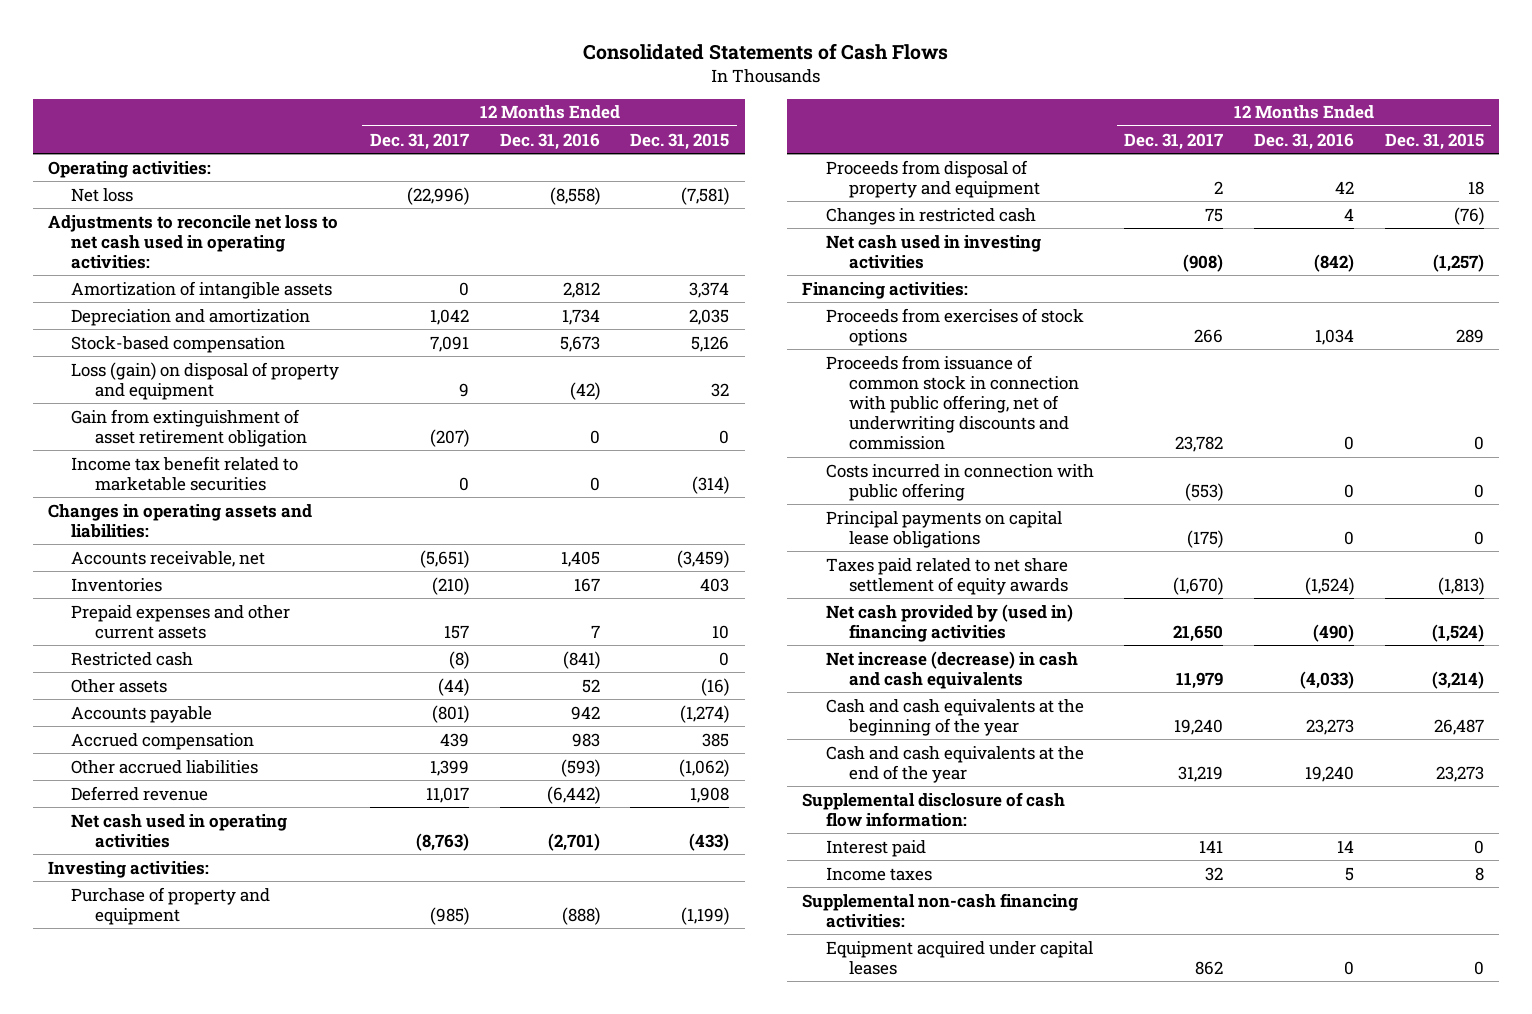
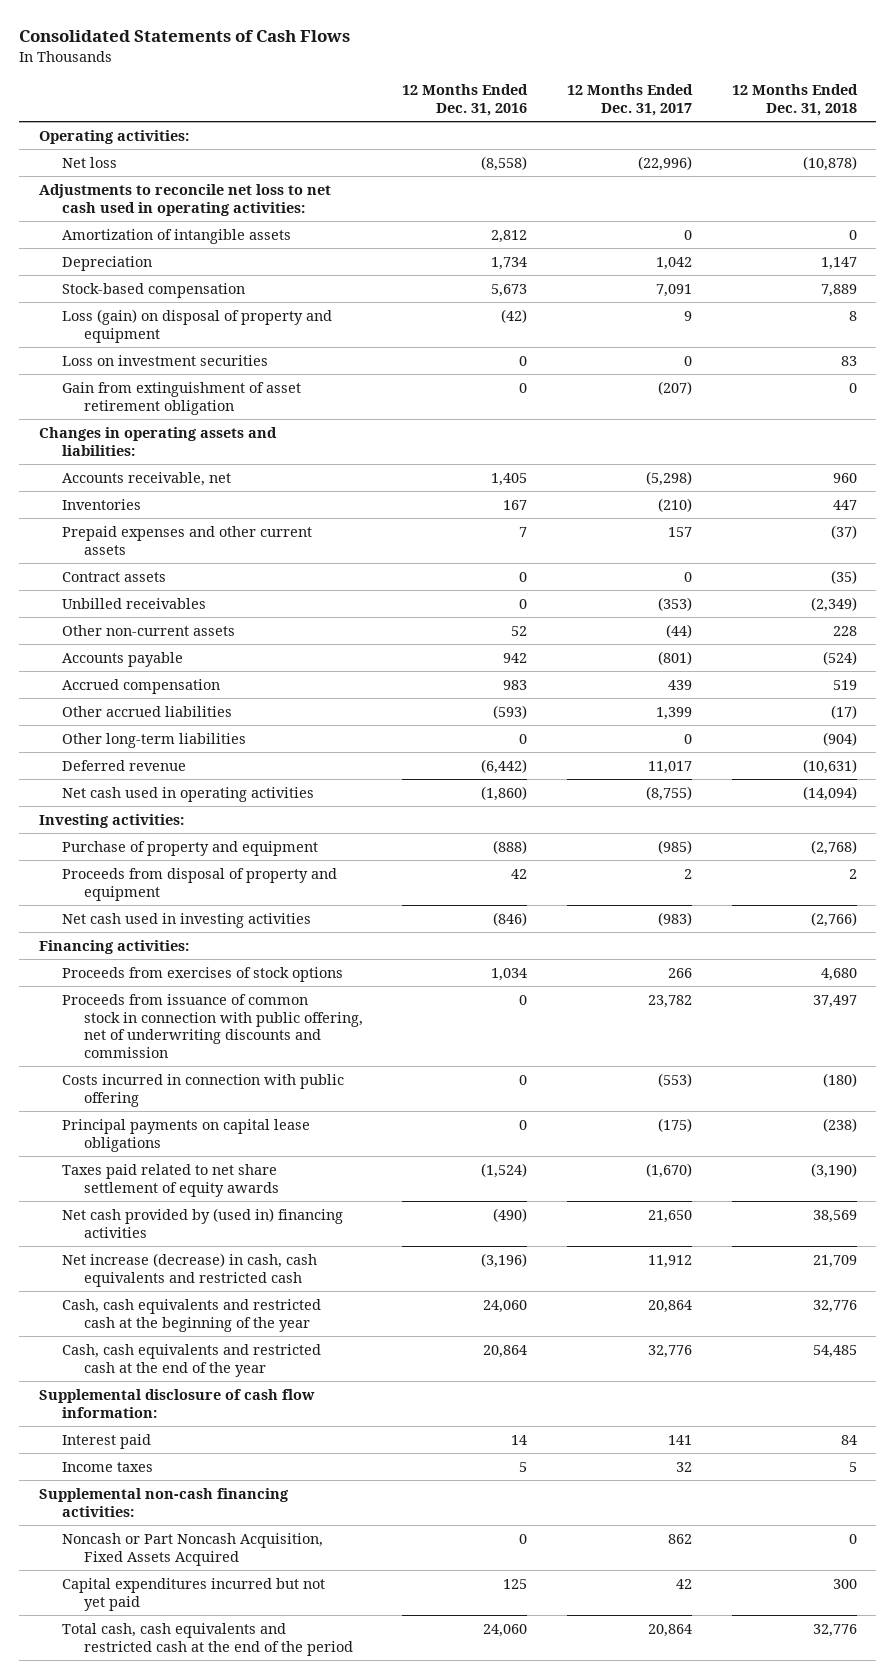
[630,132,730,150] Dec. 31, 2015 -> none
none -> [731,84,858,117] 12 Months Ended Dec. 31, 2018
[71,308,311,326] Depreciation and amortization -> [61,255,152,271] Depreciation
none -> [61,354,268,366] Loss on investment securities
[71,455,299,491] Income tax benefit related to marketable securities -> none
[420,549,470,568] (5,651) -> [646,470,693,486] (5,298)
[71,651,194,666] Restricted cash -> none
none -> [61,571,166,582] Contract assets
none -> [61,597,206,609] Unbilled receivables
[71,678,168,693] Other assets -> [61,624,235,636] Other non-current assets
none -> [61,732,246,748] Other long-term liabilities
[416,832,470,851] (8,763) -> [646,785,693,801] (8,755)
[547,832,600,851] (2,701) -> [481,785,528,801] (1,860)
[825,207,1036,225] Changes in restricted cash -> none
[1183,253,1224,272] (908) -> [658,911,693,926] (983)
[1313,253,1354,272] (842) -> [493,911,528,926] (846)
[825,650,1078,689] Net increase (decrease) in cash and cash equivalents -> [61,1252,317,1287] Net increase (decrease) in cash, cash equivalents and restricted cash
[1176,671,1224,689] 11,979 -> [648,1254,693,1268] 11,912
[1299,670,1354,689] (4,033) -> [481,1252,528,1268] (3,196)
[825,698,1084,736] Cash and cash equivalents at the beginning of the year -> [61,1298,321,1332] Cash, cash equivalents and restricted cash at the beginning of the year
[1174,718,1224,735] 19,240 -> [648,1299,693,1313] 20,864
[1305,718,1354,735] 23,273 -> [483,1299,528,1313] 24,060
[825,745,1084,783] Cash and cash equivalents at the end of the year -> [61,1343,321,1377] Cash, cash equivalents and restricted cash at the end of the year
[1178,765,1224,782] 31,219 -> [648,1344,693,1358] 32,776
[1304,765,1354,782] 19,240 -> [483,1344,528,1358] 20,864
[825,940,1093,975] Equipment acquired under capital leases -> [61,1532,323,1566] Noncash or Part Noncash Acquisition, Fixed Assets Acquired
none -> [61,1577,325,1611] Capital expenditures incurred but not yet paid
none -> [61,1622,353,1656] Total cash, cash equivalents and restricted cash at the end of the period

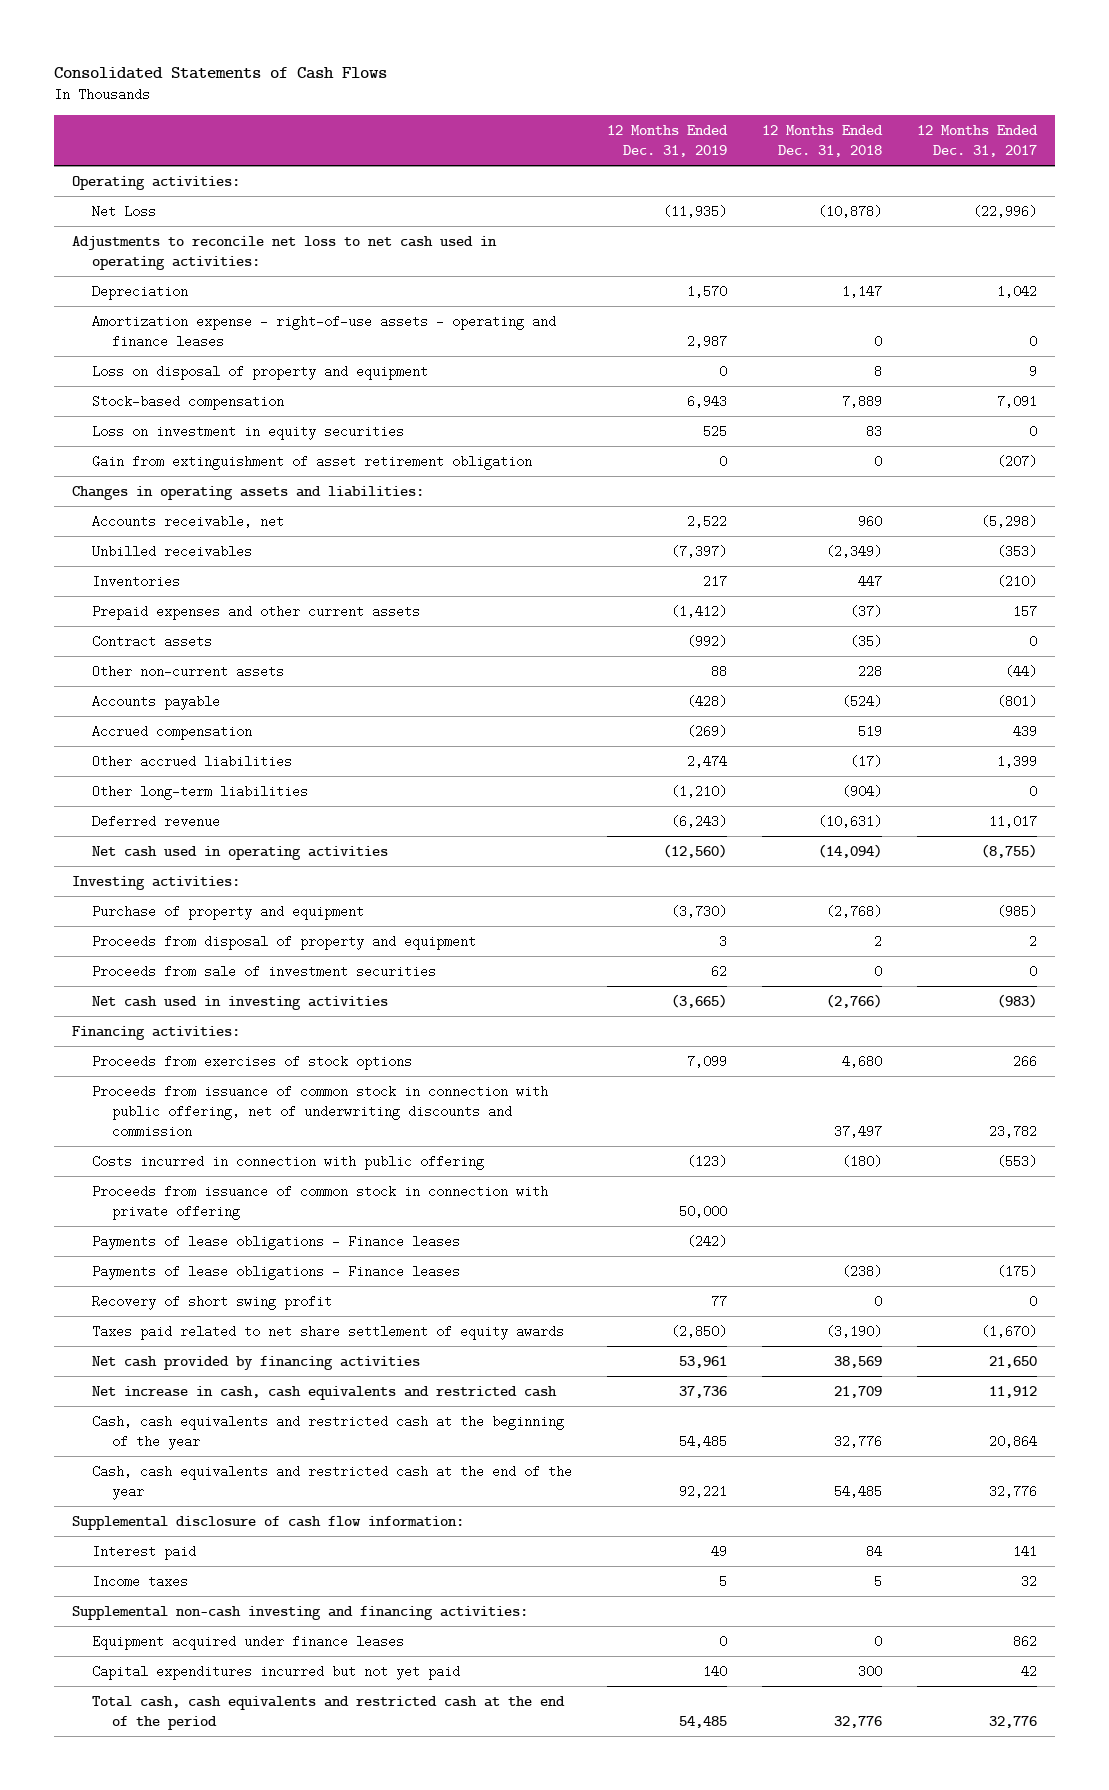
[402,84,529,117] 12 Months Ended Dec. 31, 2016 -> none
none -> [607,124,729,157] 12 Months Ended Dec. 31, 2019
[61,156,117,168] Net loss -> [91,204,156,218] Net Loss
[61,228,291,244] Amortization of intangible assets -> none
none -> [91,314,556,348] Amortization expense - right-of-use assets - operating and finance leases
none -> [91,364,428,380] Loss on disposal of property and equipment
[61,308,332,343] Loss (gain) on disposal of property and equipment -> none
[61,354,268,366] Loss on investment securities -> [91,424,404,440] Loss on investment in equity securities
[61,597,206,609] Unbilled receivables -> [91,544,252,558] Unbilled receivables
none -> [91,964,436,978] Proceeds from sale of investment securities
none -> [91,1184,548,1220] Proceeds from issuance of common stock in connection with private offering
none -> [91,1234,460,1250] Payments of lease obligations - Finance leases
[61,1118,310,1152] Principal payments on capital lease obligations -> [91,1264,460,1280] Payments of lease obligations - Finance leases
none -> [91,1294,332,1310] Recovery of short swing profit
[61,1207,343,1238] Net cash provided by (used in) financing activities -> [91,1355,420,1370] Net cash provided by financing activities
[61,1252,317,1287] Net increase (decrease) in cash, cash equivalents and restricted cash -> [91,1385,557,1400] Net increase in cash, cash equivalents and restricted cash
[39,1487,290,1517] Supplemental non-cash financing activities: -> [71,1605,528,1620] Supplemental non-cash investing and financing activities:
[61,1532,323,1566] Noncash or Part Noncash Acquisition, Fixed Assets Acquired -> [91,1634,404,1650] Equipment acquired under finance leases
[648,1623,693,1637] 20,864 -> [989,1715,1038,1728] 32,776

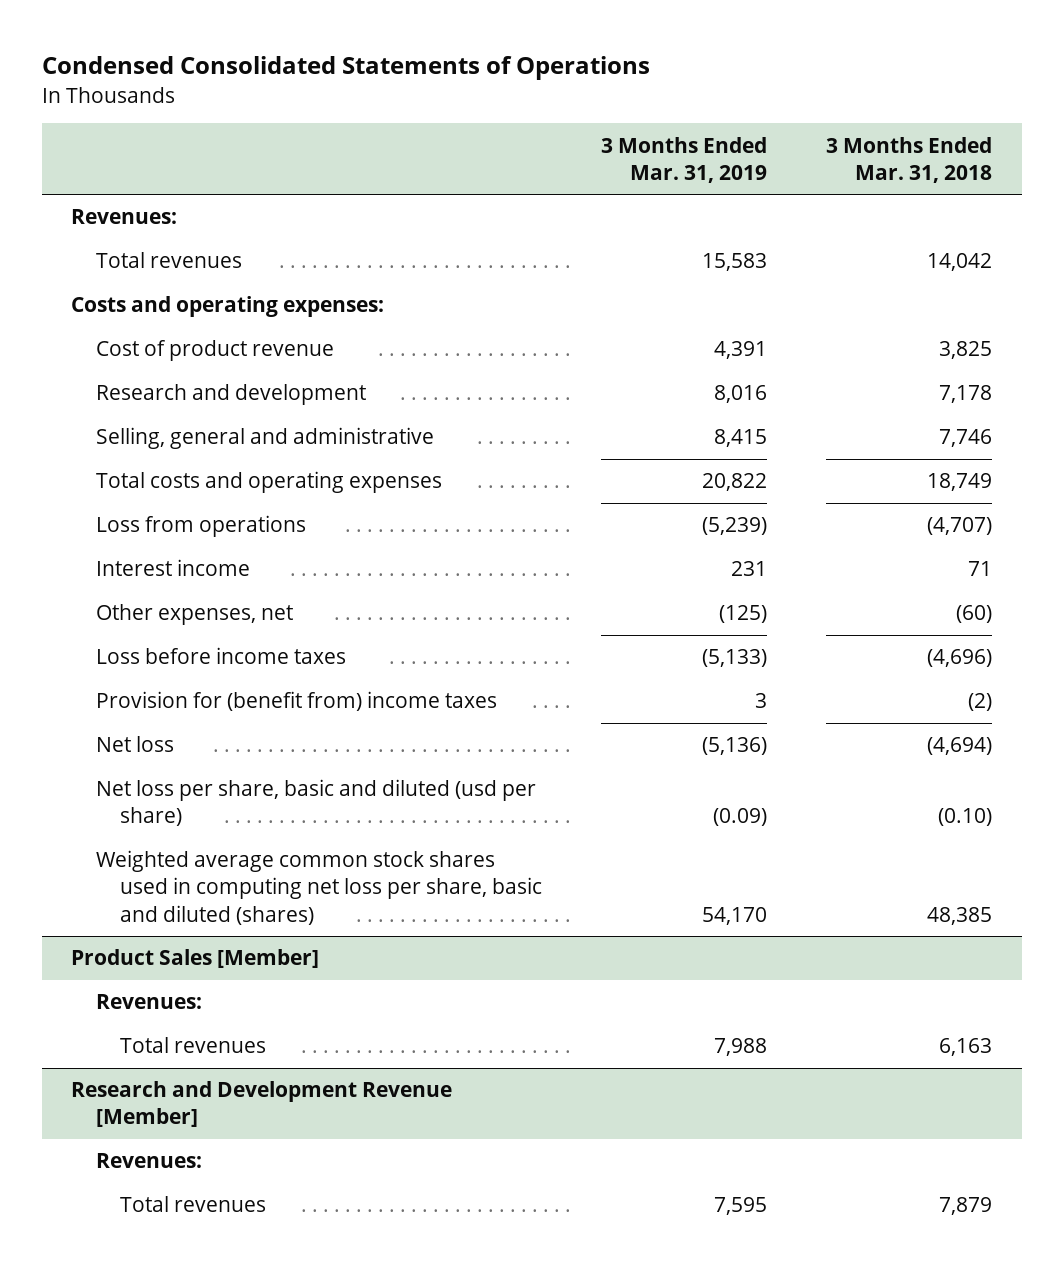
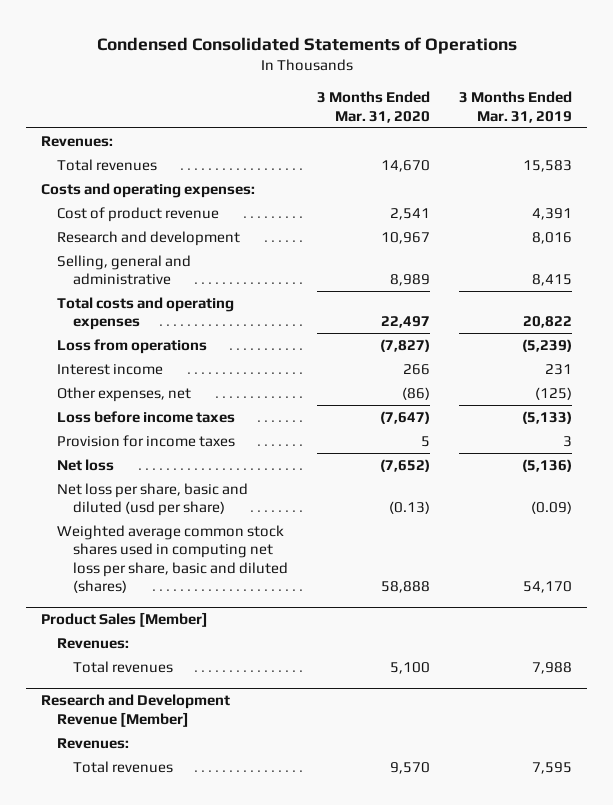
[826,136,993,183] 3 Months Ended Mar. 31, 2018 -> none
none -> [317,91,431,123] 3 Months Ended Mar. 31, 2020
[95,691,497,712] Provision for (benefit from) income taxes -> [57,434,236,447] Provision for income taxes

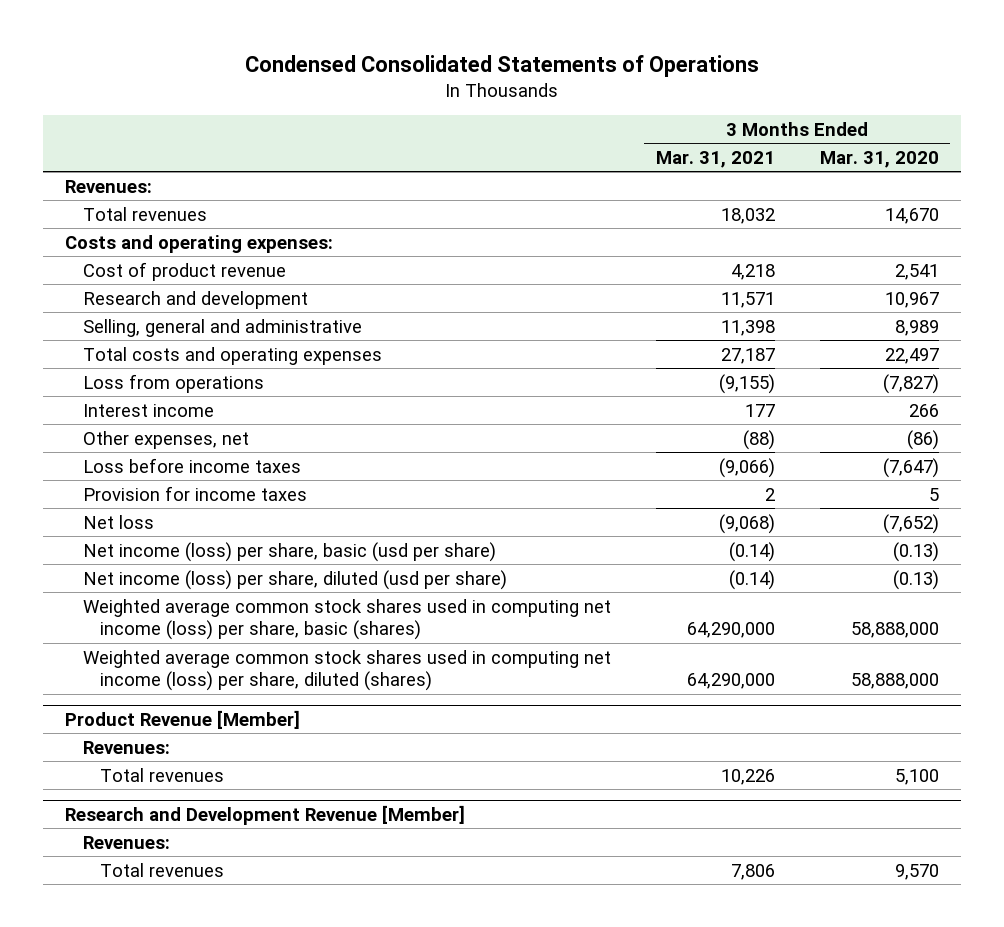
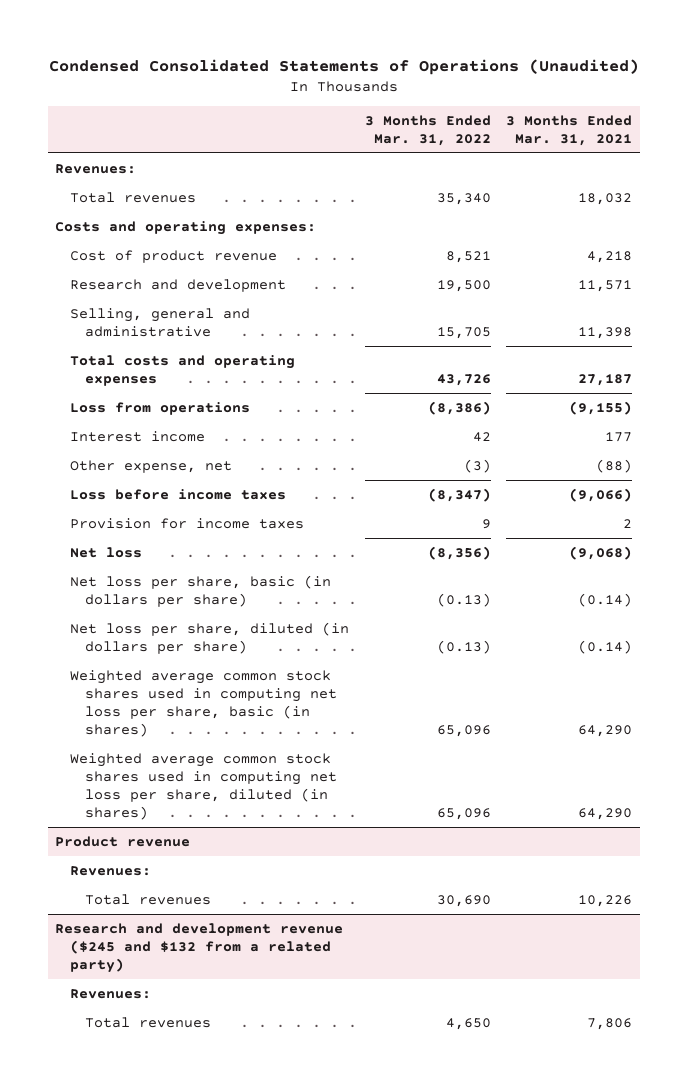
[245,54,760,77] Condensed Consolidated Statements of Operations -> [48,58,639,75] Condensed Consolidated Statements of Operations (Unaudited)
[819,150,939,168] Mar. 31, 2020 -> none
none -> [364,114,491,146] 3 Months Ended Mar. 31, 2022
[82,430,249,449] Other expenses, net -> [70,460,233,474] Other expense, net
[82,541,496,562] Net income (loss) per share, basic (usd per share) -> [70,575,332,607] Net loss per share, basic (in dollars per share)
[82,569,507,590] Net income (loss) per share, diluted (usd per share) -> [70,622,350,654] Net loss per share, diluted (in dollars per share)
[82,598,611,641] Weighted average common stock shares used in computing net income (loss) per share, basic (shares) -> [70,670,338,737] Weighted average common stock shares used in computing net loss per share, basic (in shares)
[686,622,775,639] 64,290,000 -> [578,724,633,737] 64,290
[82,649,611,692] Weighted average common stock shares used in computing net income (loss) per share, diluted (shares) -> [70,753,338,820] Weighted average common stock shares used in computing net loss per share, diluted (in shares)
[686,673,775,690] 64,290,000 -> [578,807,633,820] 64,290
[65,709,301,729] Product Revenue [Member] -> [55,836,191,848] Product revenue
[65,804,466,825] Research and Development Revenue [Member] -> [55,923,344,973] Research and development revenue ($245 and $132 from a related party)

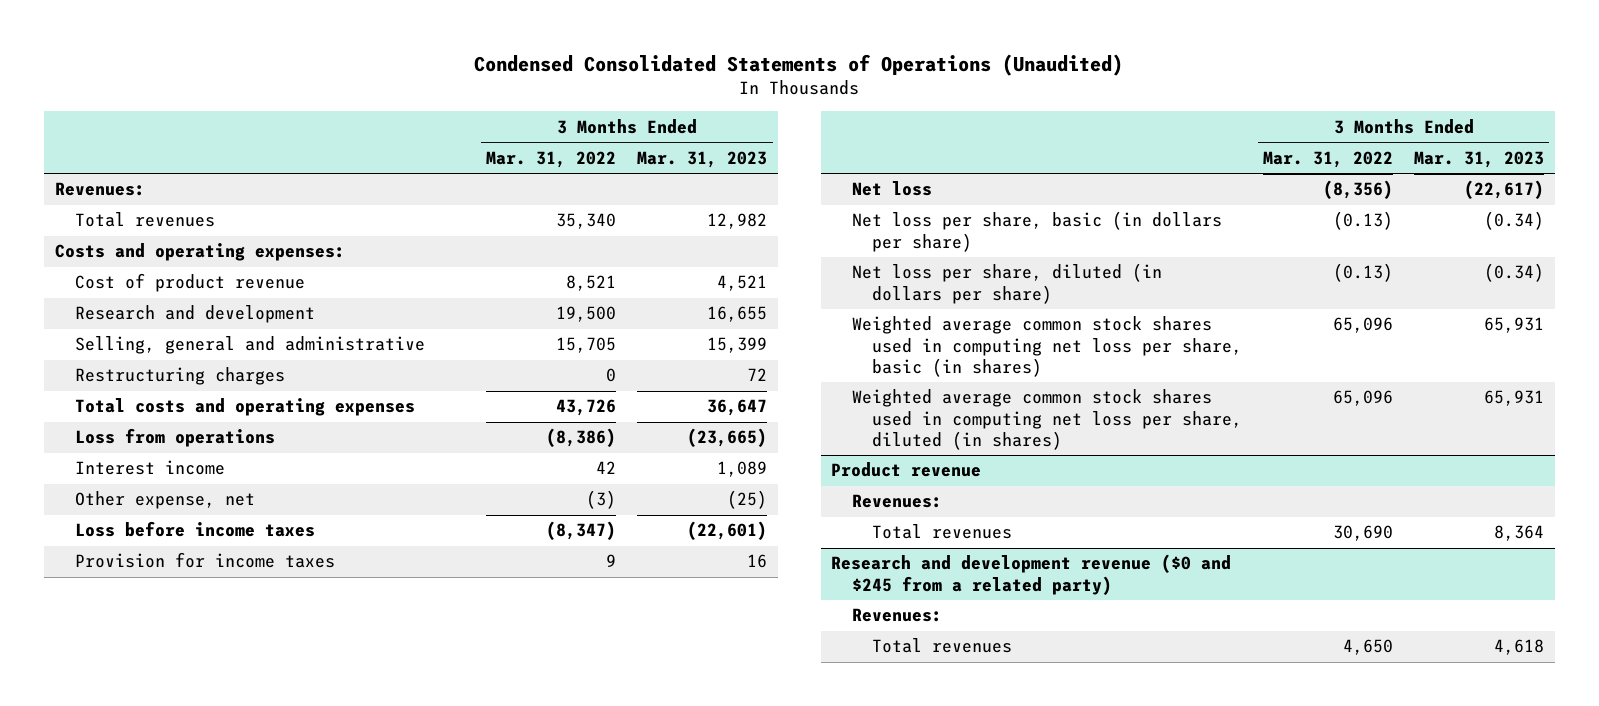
[506,114,633,146] 3 Months Ended Mar. 31, 2021 -> none
none -> [637,150,768,168] Mar. 31, 2023
none -> [75,367,286,386] Restructuring charges
[55,923,344,973] Research and development revenue ($245 and $132 from a related party) -> [831,554,1232,595] Research and development revenue ($0 and $245 from a related party)

